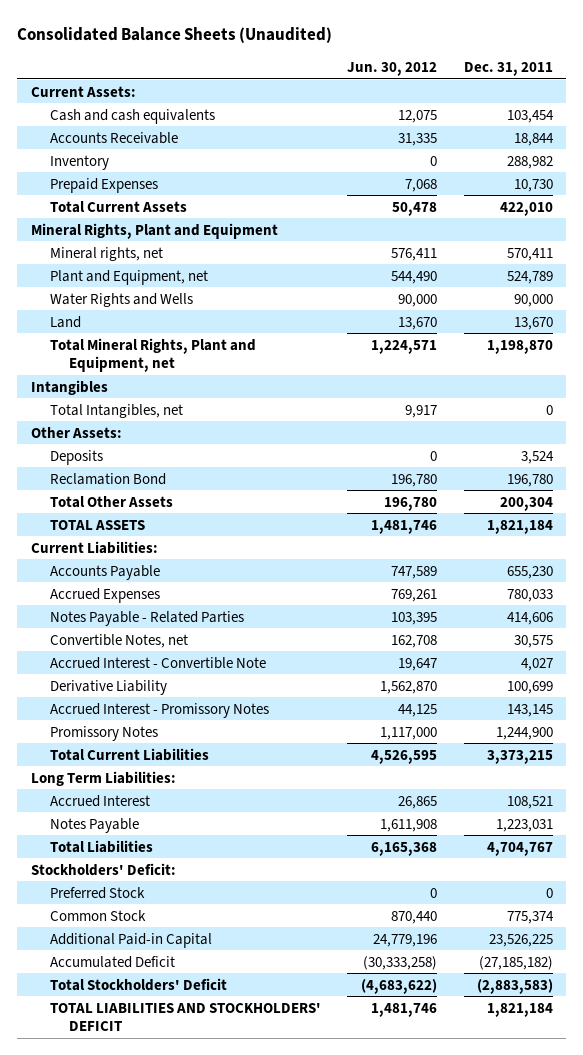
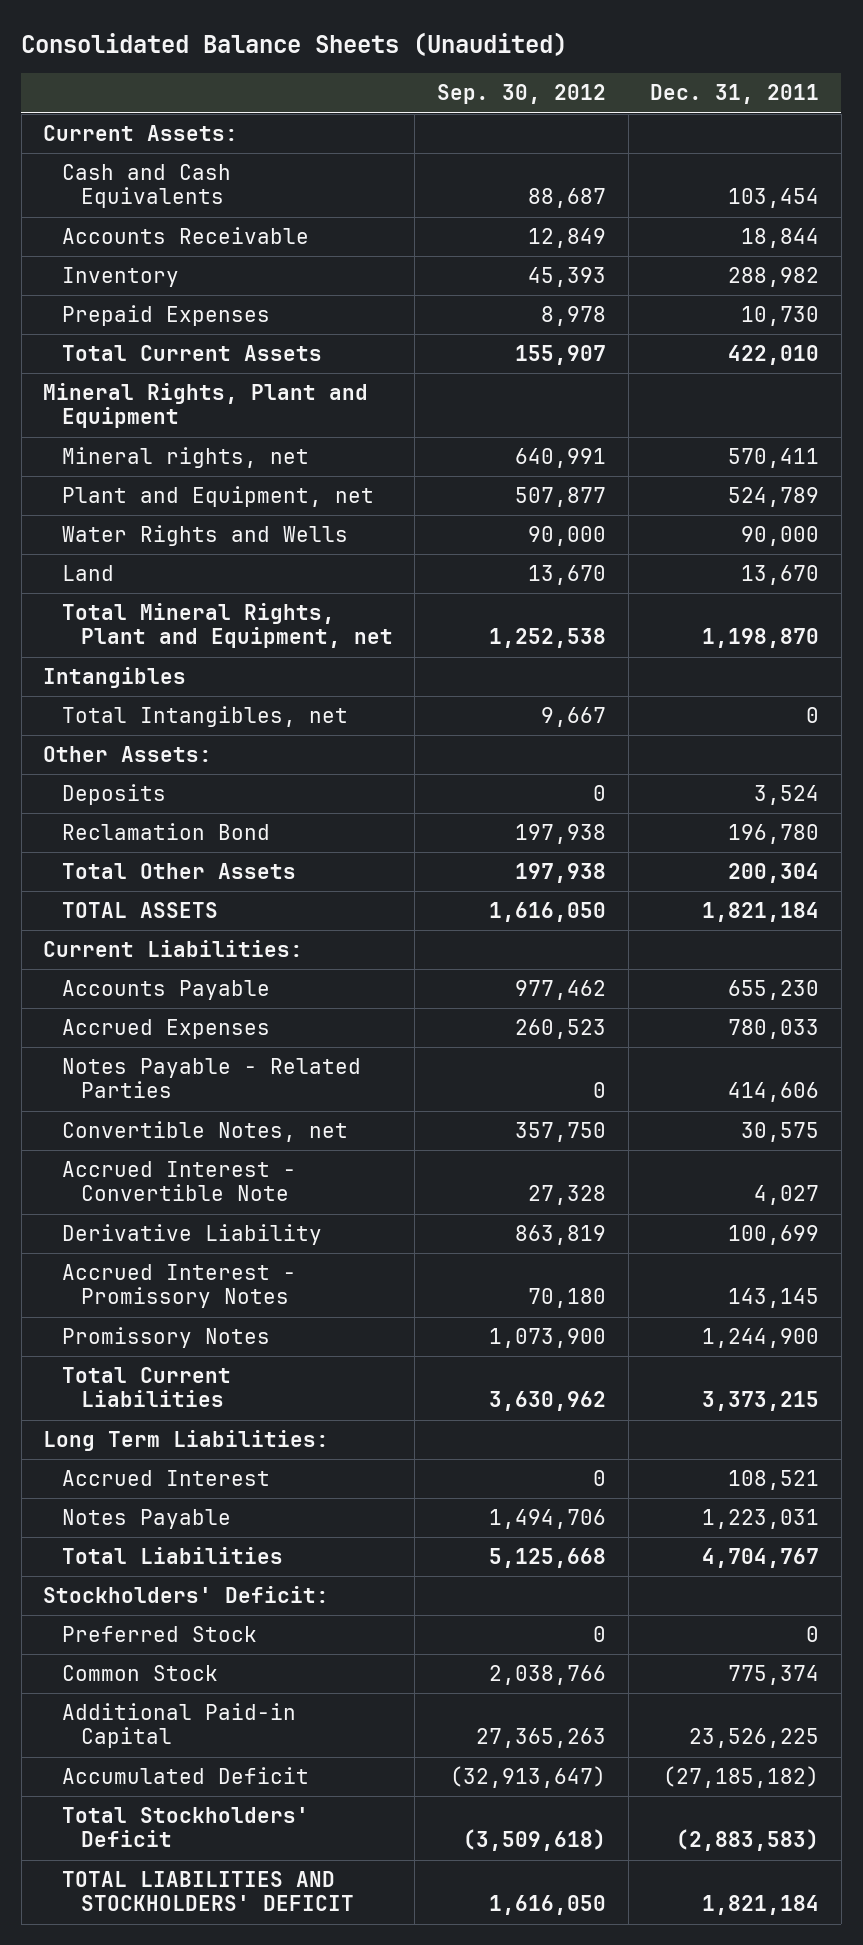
[347,61,438,76] Jun. 30, 2012 -> none
none -> [436,84,606,105] Sep. 30, 2012
[49,108,215,124] Cash and cash equivalents -> [62,164,232,209] Cash and Cash Equivalents

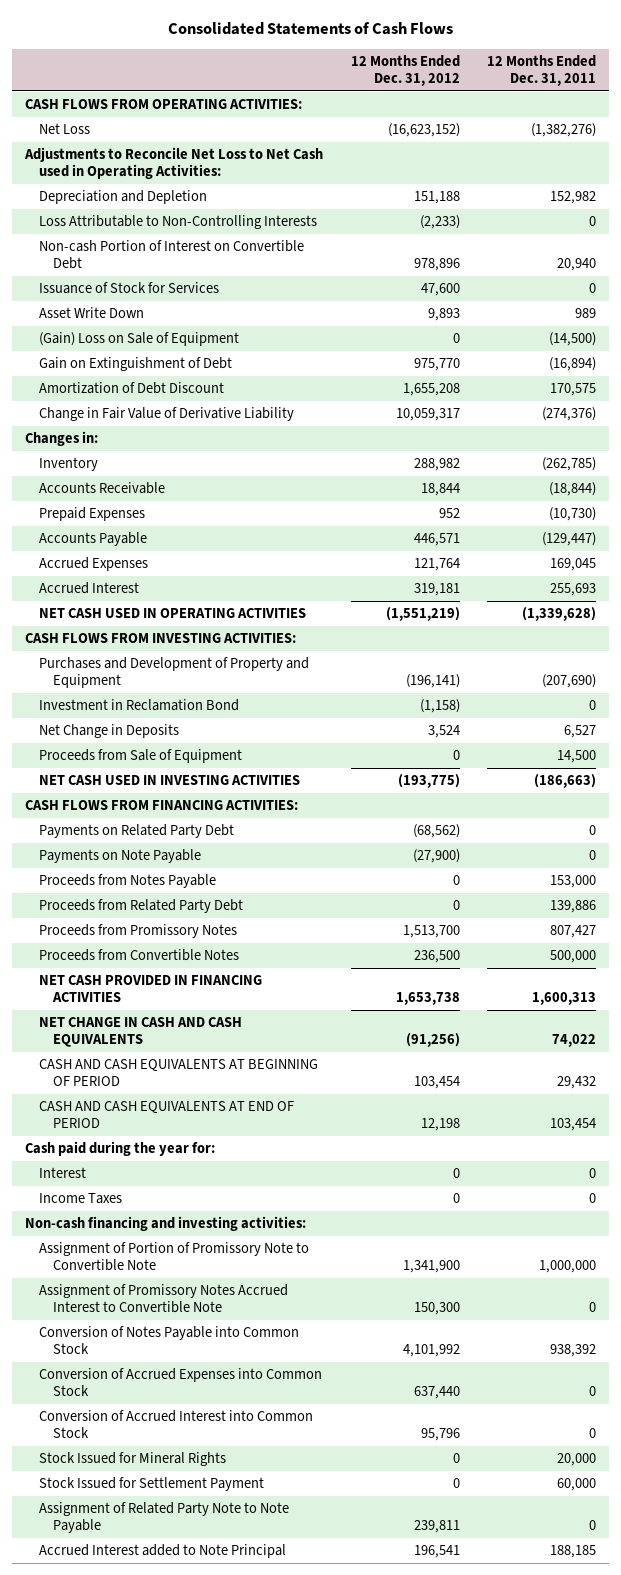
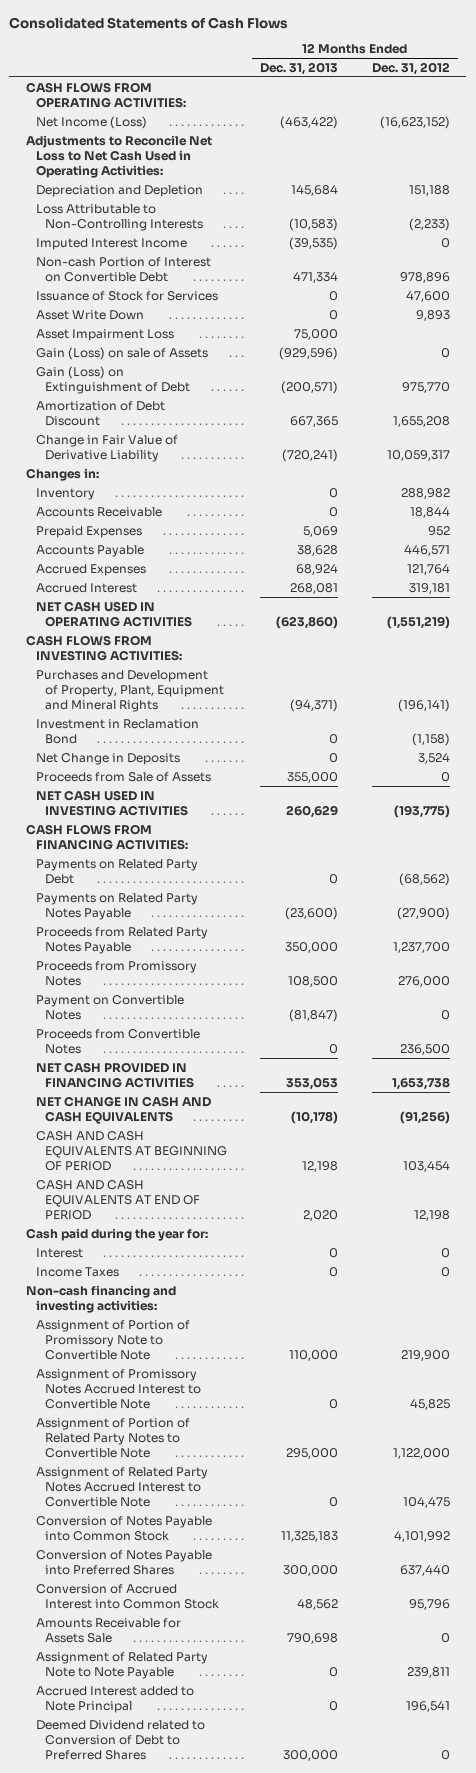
[486,55,596,87] 12 Months Ended Dec. 31, 2011 -> none
none -> [260,61,339,75] Dec. 31, 2013
[39,123,91,135] Net Loss -> [35,115,147,129] Net Income (Loss)
[24,147,324,180] Adjustments to Reconcile Net Loss to Net Cash used in Operating Activities: -> [26,134,213,179] Adjustments to Reconcile Net Loss to Net Cash Used in Operating Activities:
none -> [35,237,187,250] Imputed Interest Income
none -> [35,328,174,341] Asset Impairment Loss
[39,332,240,347] (Gain) Loss on Sale of Equipment -> [35,346,208,360] Gain (Loss) on sale of Assets
[39,357,233,372] Gain on Extinguishment of Debt -> [35,365,191,394] Gain (Loss) on Extinguishment of Debt
[39,657,310,689] Purchases and Development of Property and Equipment -> [35,669,225,713] Purchases and Development of Property, Plant, Equipment and Mineral Rights
[39,749,243,764] Proceeds from Sale of Equipment -> [35,771,211,782] Proceeds from Sale of Assets
[39,899,244,914] Proceeds from Related Party Debt -> none
[39,849,202,864] Payments on Note Payable -> [35,892,198,920] Payments on Related Party Notes Payable
[39,874,217,889] Proceeds from Notes Payable -> [35,926,208,954] Proceeds from Related Party Notes Payable
[452,875,460,886] 0 -> [392,941,450,953] 1,237,700
[402,925,460,939] 1,513,700 -> [397,975,450,987] 276,000
none -> [35,994,184,1020] Payment on Convertible Notes
[402,1260,460,1274] 1,341,900 -> [400,1350,450,1362] 219,900
[413,1302,460,1316] 150,300 -> [409,1399,450,1411] 45,825
none -> [35,1417,190,1459] Assignment of Portion of Related Party Notes to Convertible Note
none -> [35,1466,208,1508] Assignment of Related Party Notes Accrued Interest to Convertible Note
[39,1368,323,1397] Conversion of Accrued Expenses into Common Stock -> [35,1549,212,1575] Conversion of Notes Payable into Preferred Shares
[39,1452,227,1467] Stock Issued for Mineral Rights -> none
[39,1477,265,1492] Stock Issued for Settlement Payment -> none
none -> [35,1617,181,1643] Amounts Receivable for Assets Sale
none -> [35,1719,205,1761] Deemed Dividend related to Conversion of Debt to Preferred Shares

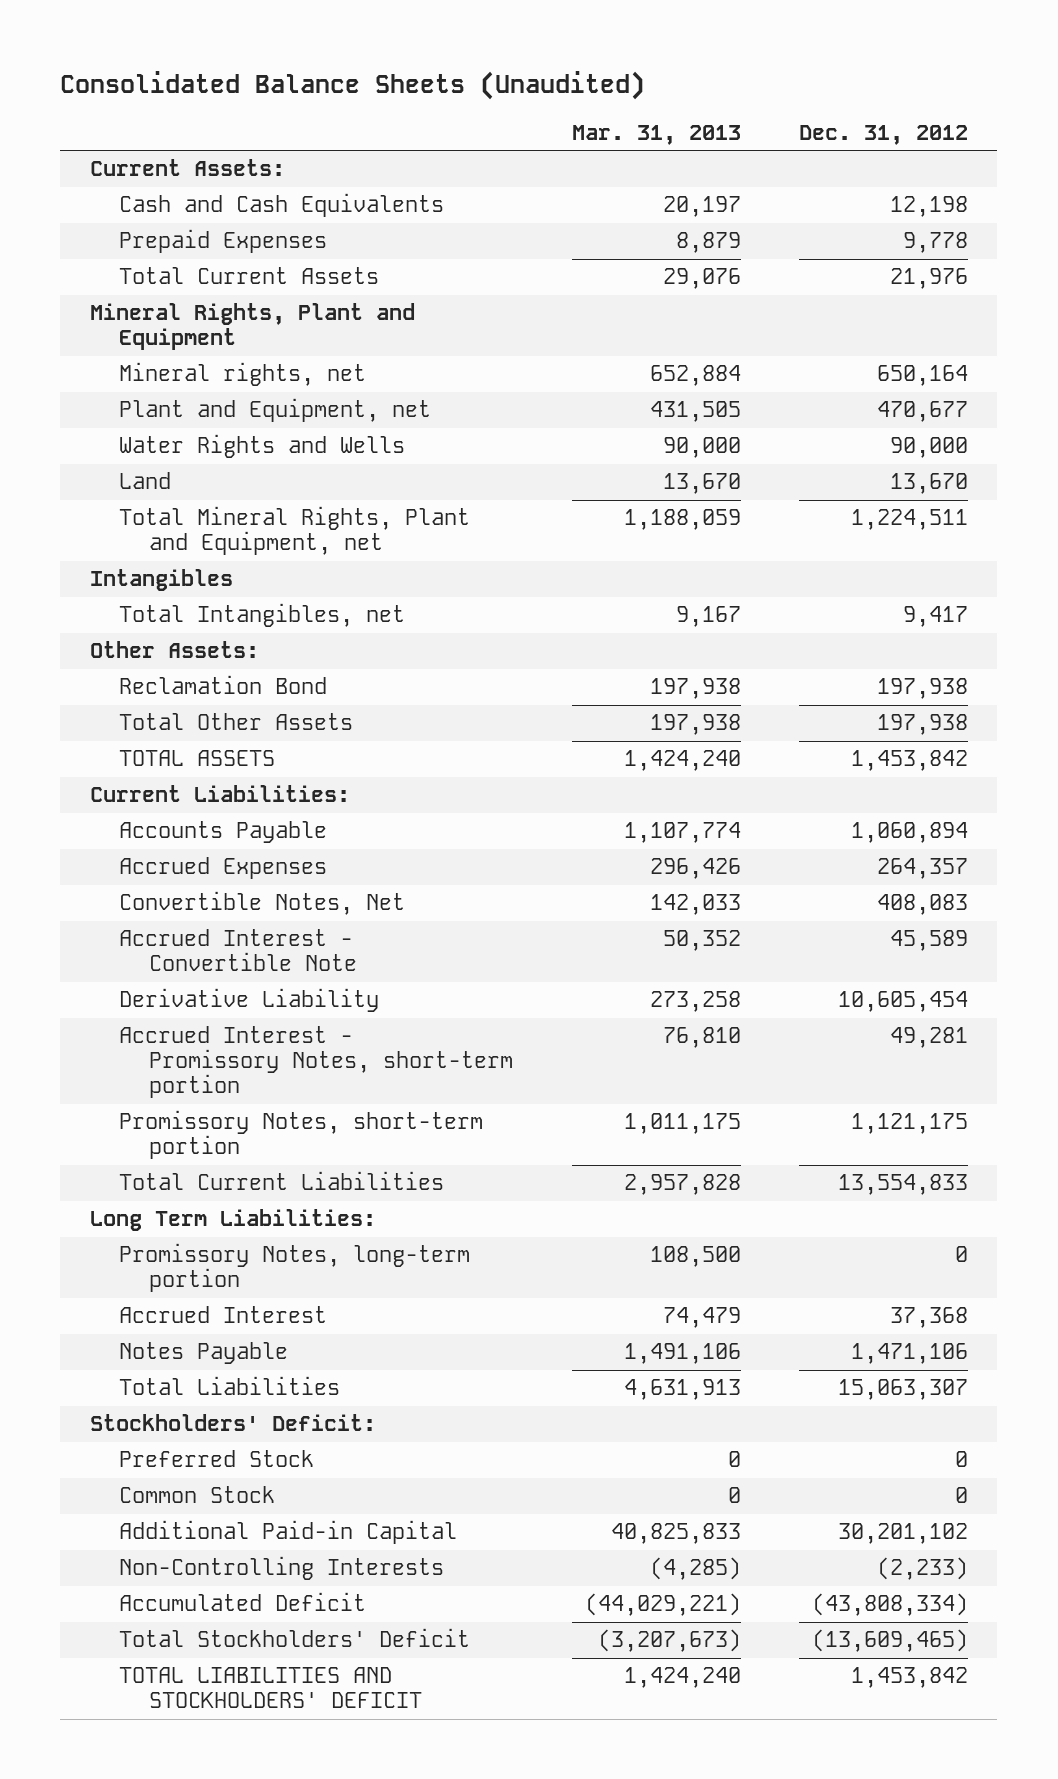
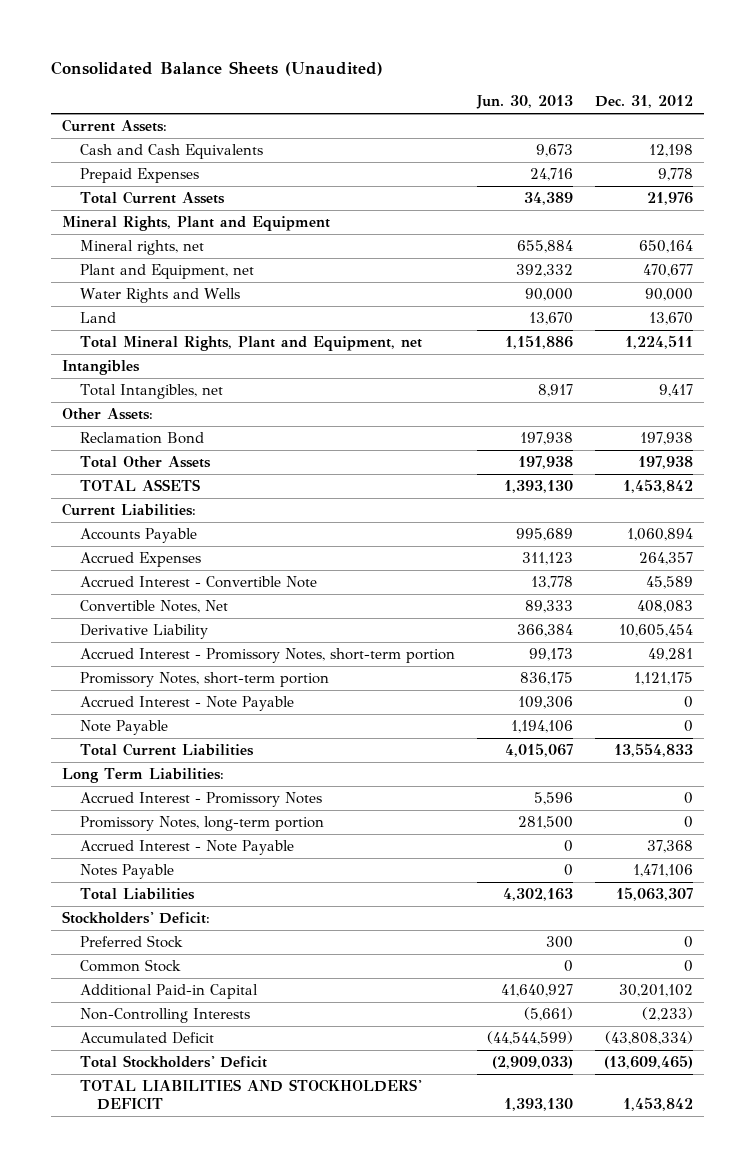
[571,124,741,145] Mar. 31, 2013 -> none
none -> [475,95,573,110] Jun. 30, 2013
[119,891,406,916] Convertible Notes, Net -> [79,600,228,614] Convertible Notes, Net
none -> [79,696,294,712] Accrued Interest - Note Payable
none -> [79,720,168,736] Note Payable
none -> [79,792,322,808] Accrued Interest - Promissory Notes
[119,1306,328,1324] Accrued Interest -> [79,840,294,856] Accrued Interest - Note Payable

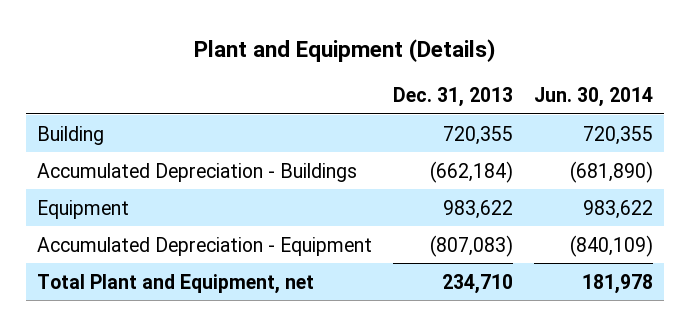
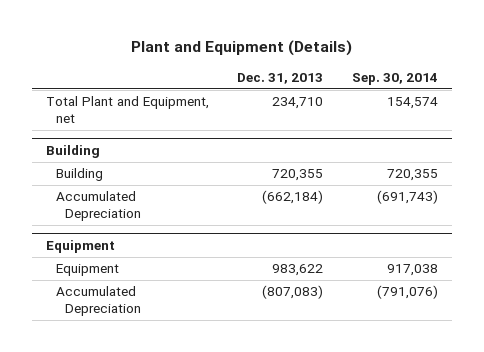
[534,87,654,108] Jun. 30, 2014 -> none
none -> [351,72,438,85] Sep. 30, 2014
[36,273,314,294] Total Plant and Equipment, net -> [45,96,209,124] Total Plant and Equipment, net
none -> [45,144,100,158] Building
[36,162,357,182] Accumulated Depreciation - Buildings -> [55,191,142,222] Accumulated Depreciation
none -> [45,239,115,253] Equipment
[36,236,372,256] Accumulated Depreciation - Equipment -> [55,286,142,317] Accumulated Depreciation

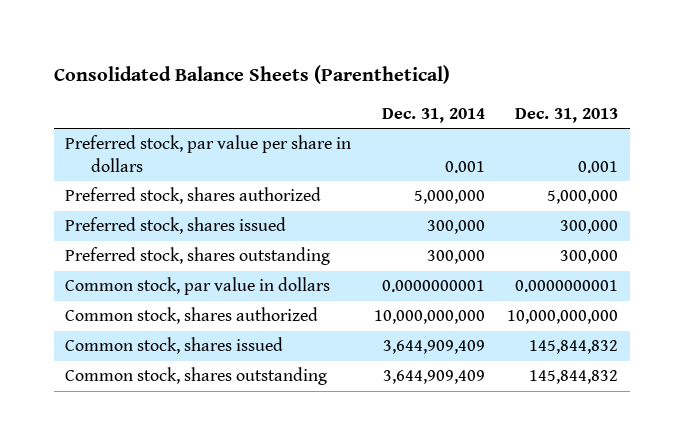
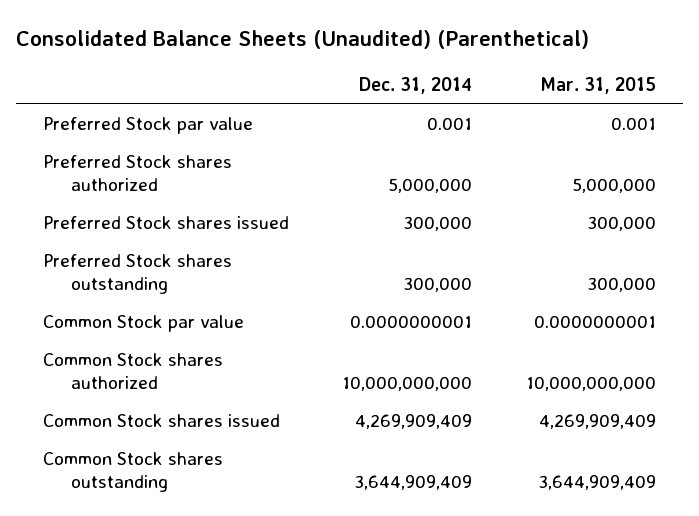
[53,64,450,84] Consolidated Balance Sheets (Parenthetical) -> [16,29,590,49] Consolidated Balance Sheets (Unaudited) (Parenthetical)
[515,107,619,123] Dec. 31, 2013 -> none
none -> [540,76,657,94] Mar. 31, 2015
[64,135,351,172] Preferred stock, par value per share in dollars -> [42,116,253,134] Preferred Stock par value
[64,187,321,205] Preferred stock, shares authorized -> [42,154,232,191] Preferred Stock shares authorized
[64,217,286,235] Preferred stock, shares issued -> [42,215,289,229] Preferred Stock shares issued
[64,247,330,266] Preferred stock, shares outstanding -> [42,253,232,294] Preferred Stock shares outstanding
[64,277,330,296] Common stock, par value in dollars -> [42,314,244,332] Common Stock par value
[64,307,318,325] Common stock, shares authorized -> [42,352,223,389] Common Stock shares authorized
[64,337,283,355] Common stock, shares issued -> [42,413,280,427] Common Stock shares issued
[382,340,485,355] 3,644,909,409 -> [355,413,473,429] 4,269,909,409
[64,367,327,386] Common stock, shares outstanding -> [42,451,223,492] Common Stock shares outstanding

